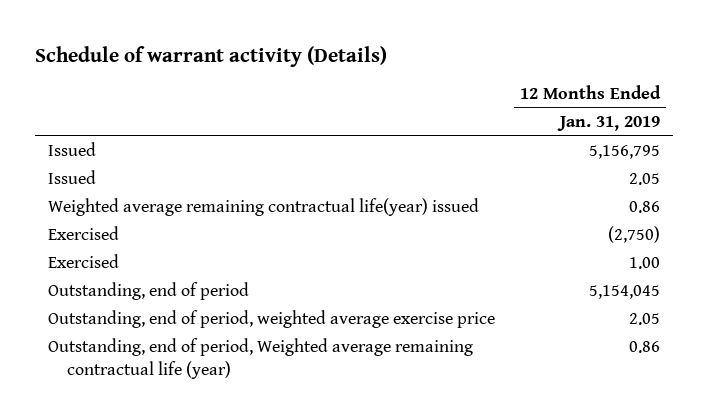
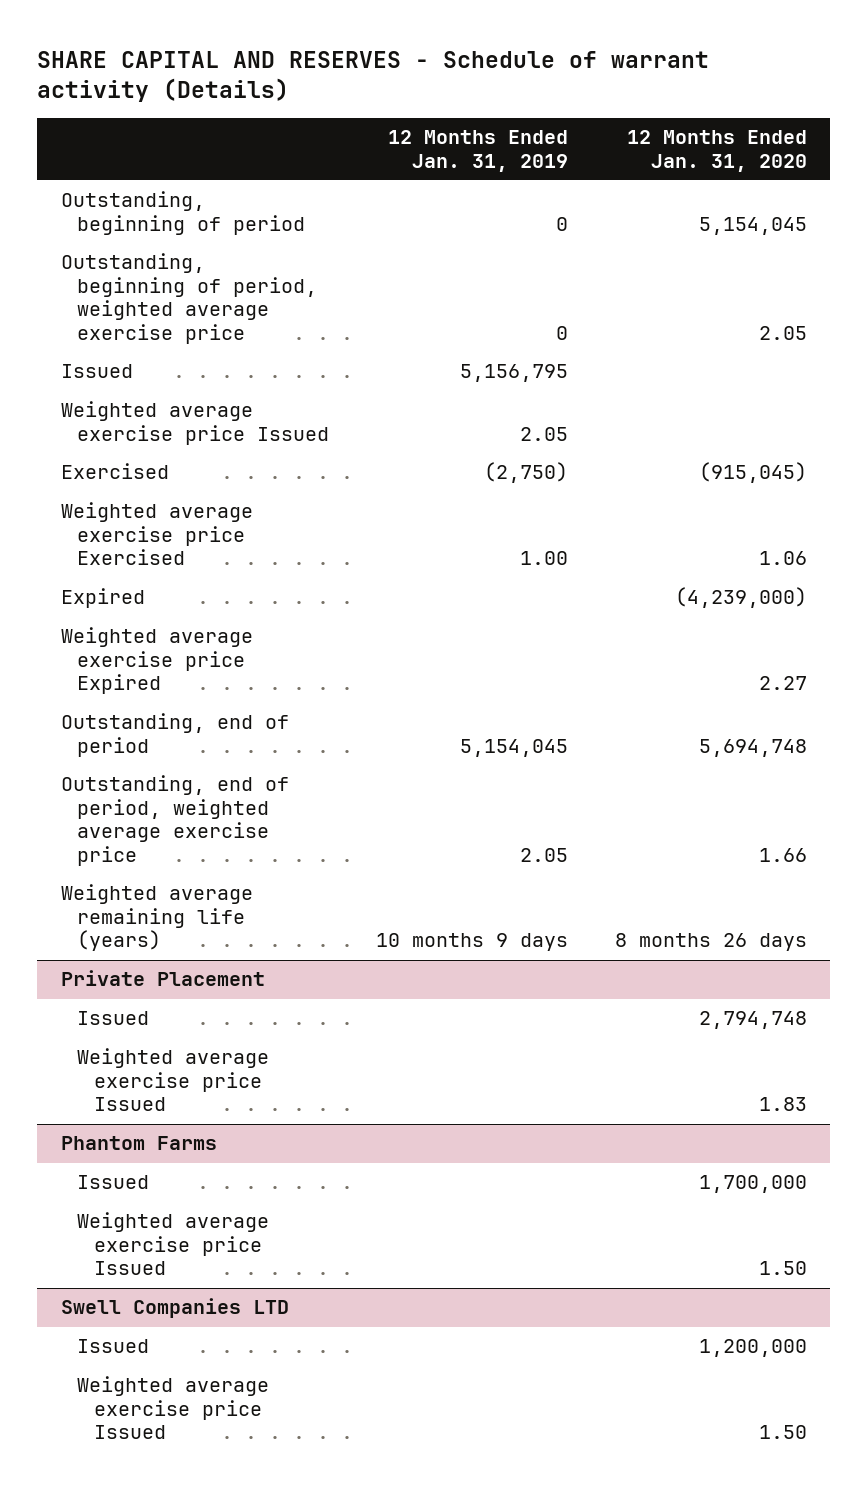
[34,46,387,68] Schedule of warrant activity (Details) -> [37,50,710,103] SHARE CAPITAL AND RESERVES - Schedule of warrant activity (Details)
none -> [626,130,807,172] 12 Months Ended Jan. 31, 2020
none -> [60,191,306,235] Outstanding, beginning of period
none -> [60,253,318,344] Outstanding, beginning of period, weighted average exercise price
[47,198,479,217] Weighted average remaining contractual life(year) issued -> none
[47,170,96,185] Issued -> [60,401,330,445] Weighted average exercise price Issued
[47,254,119,269] Exercised -> [60,502,253,566] Weighted average exercise price Exercised
none -> [60,588,145,609] Expired
none -> [60,627,253,695] Weighted average exercise price Expired
[47,338,473,380] Outstanding, end of period, Weighted average remaining contractual life (year) -> [60,884,253,952] Weighted average remaining life (years)
[628,341,660,354] 0.86 -> [376,933,569,952] 10 months 9 days
none -> [60,970,265,987] Private Placement
none -> [77,1011,150,1026] Issued
none -> [77,1048,270,1112] Weighted average exercise price Issued
none -> [60,1136,217,1151] Phantom Farms
none -> [77,1175,150,1190] Issued
none -> [77,1212,270,1276] Weighted average exercise price Issued
none -> [60,1298,289,1319] Swell Companies LTD
none -> [77,1339,150,1354] Issued
none -> [77,1376,270,1440] Weighted average exercise price Issued

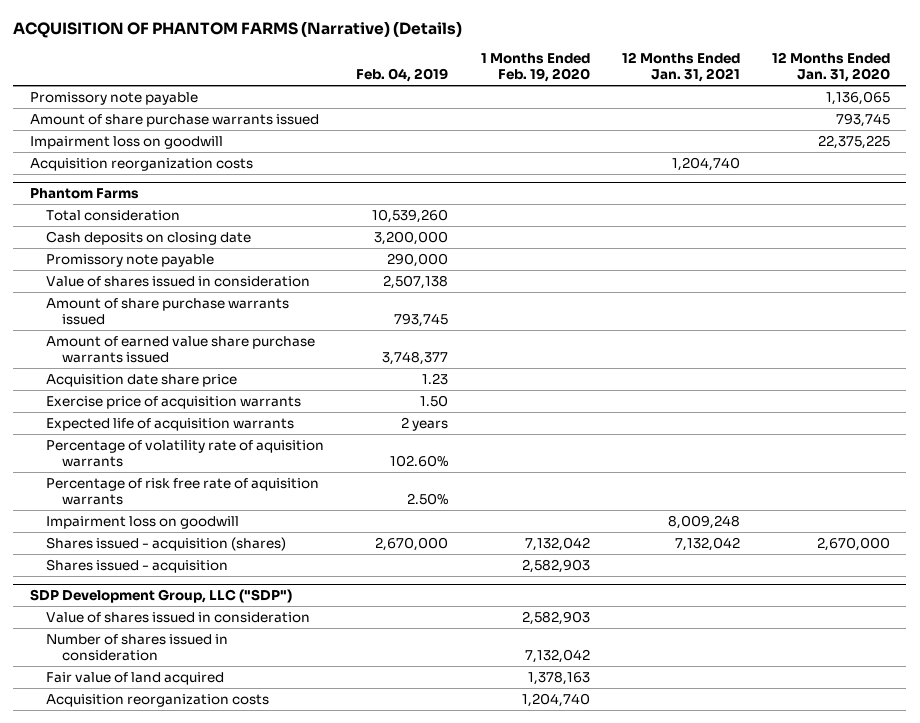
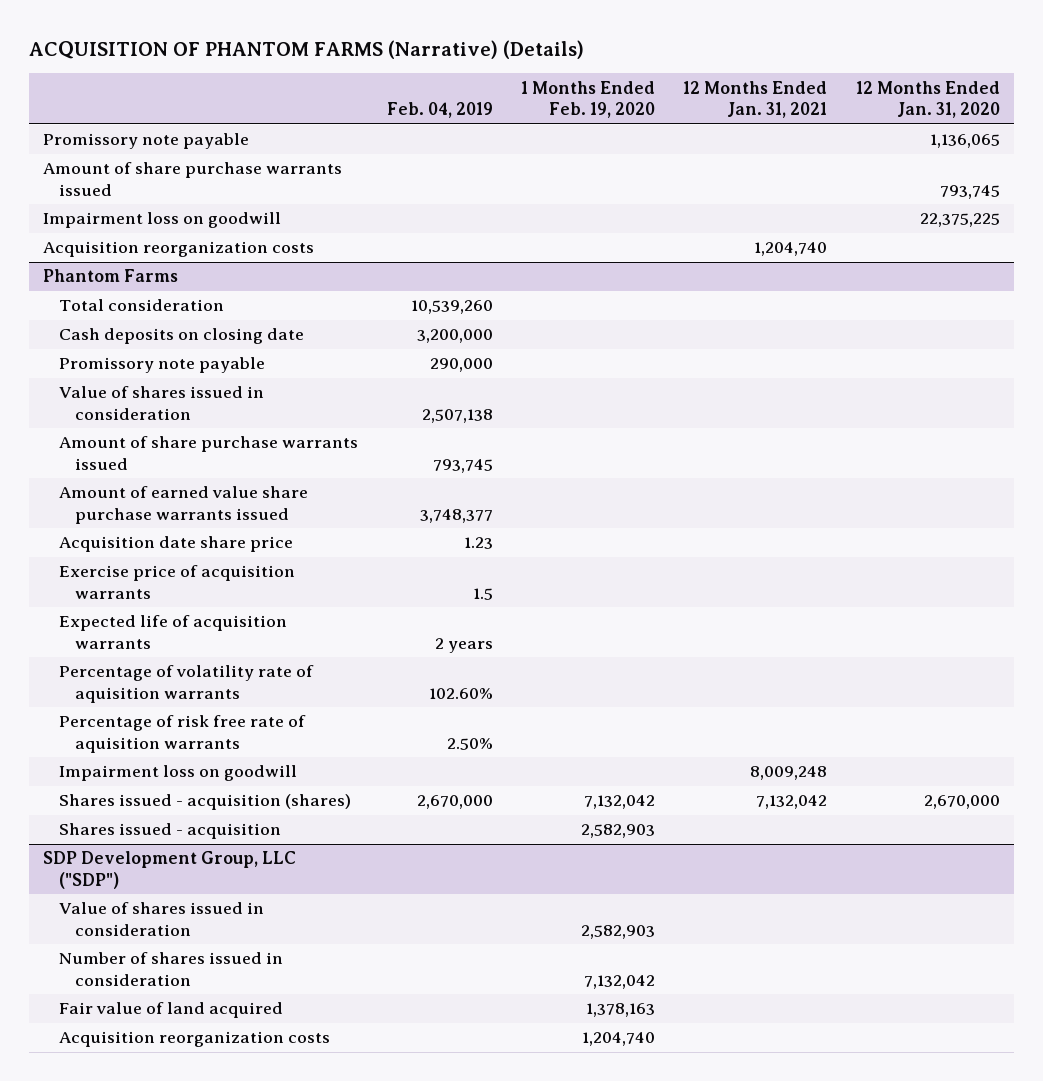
[420,394,449,407] 1.50 -> [472,588,493,601] 1.5

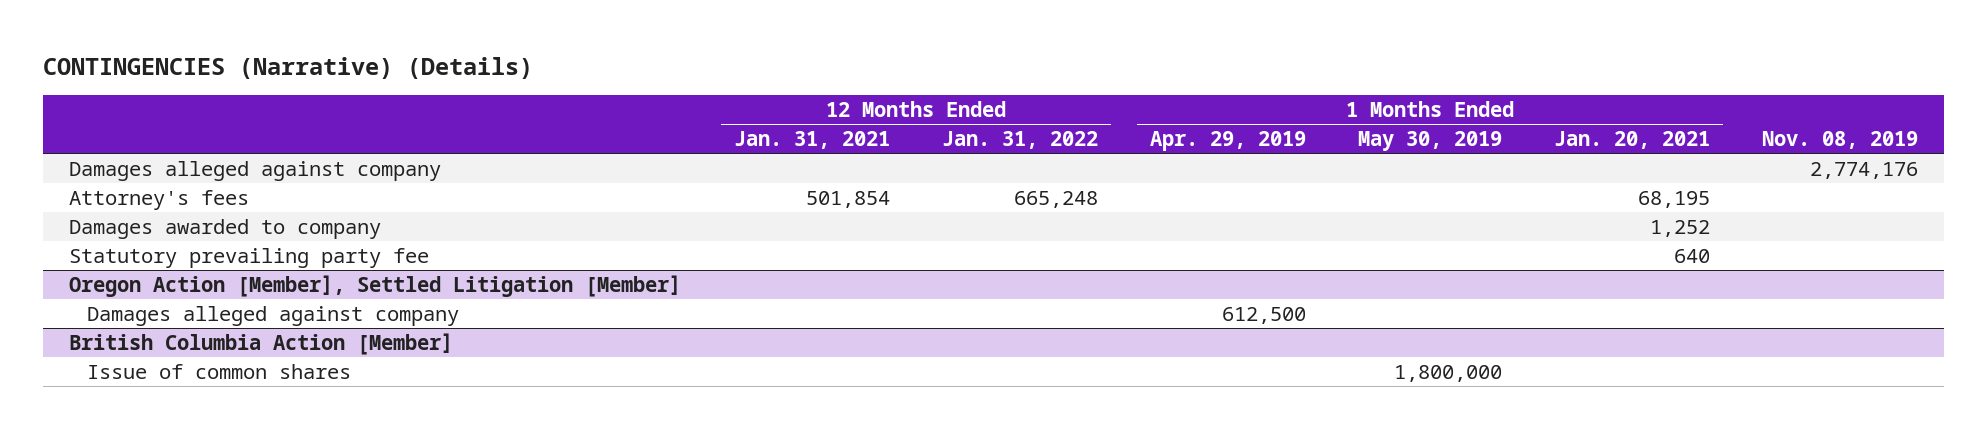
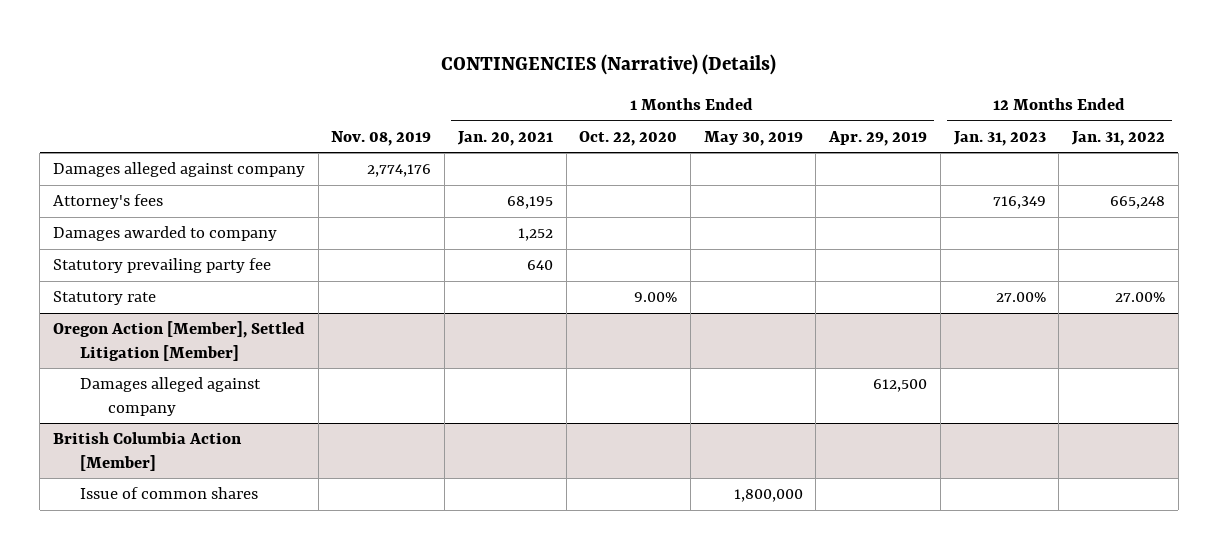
[733,131,890,150] Jan. 31, 2021 -> none
none -> [579,130,678,146] Oct. 22, 2020
none -> [952,130,1046,146] Jan. 31, 2023
none -> [53,291,157,306] Statutory rate

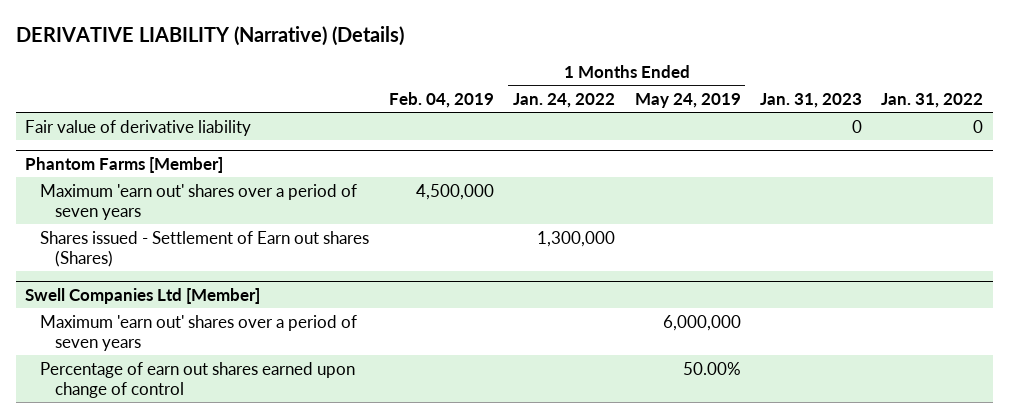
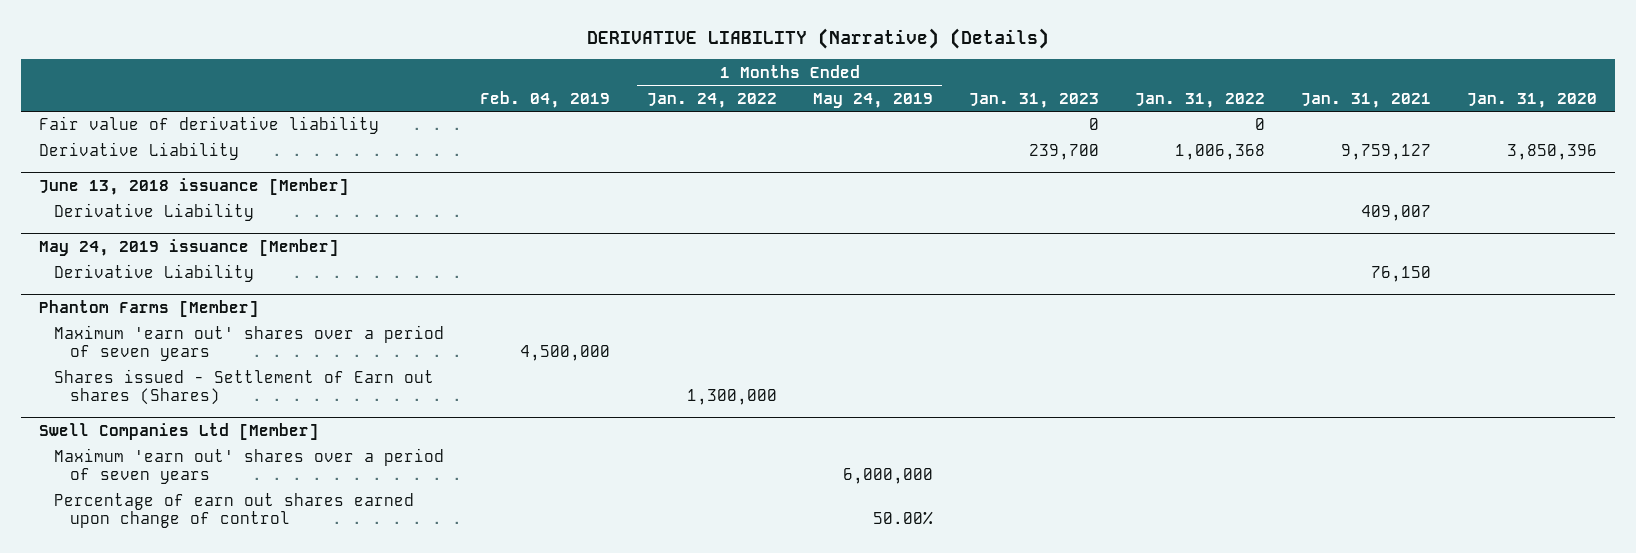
none -> [1301,92,1432,108] Jan. 31, 2021
none -> [1467,92,1598,108] Jan. 31, 2020
none -> [38,142,239,161] Derivative Liability
none -> [38,178,349,196] June 13, 2018 issuance [Member]
none -> [54,203,255,222] Derivative Liability
none -> [38,239,339,257] May 24, 2019 issuance [Member]
none -> [54,264,255,283] Derivative Liability

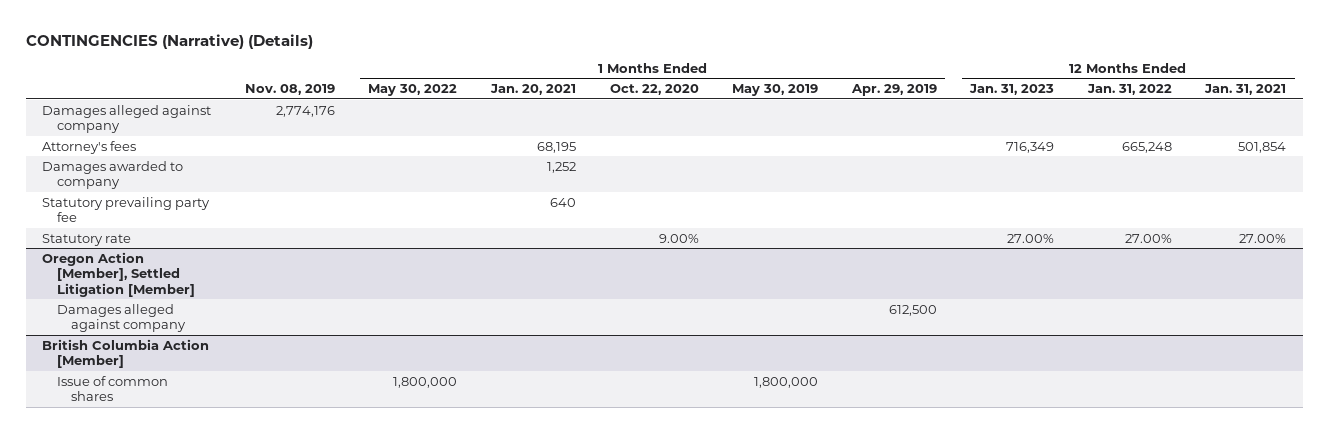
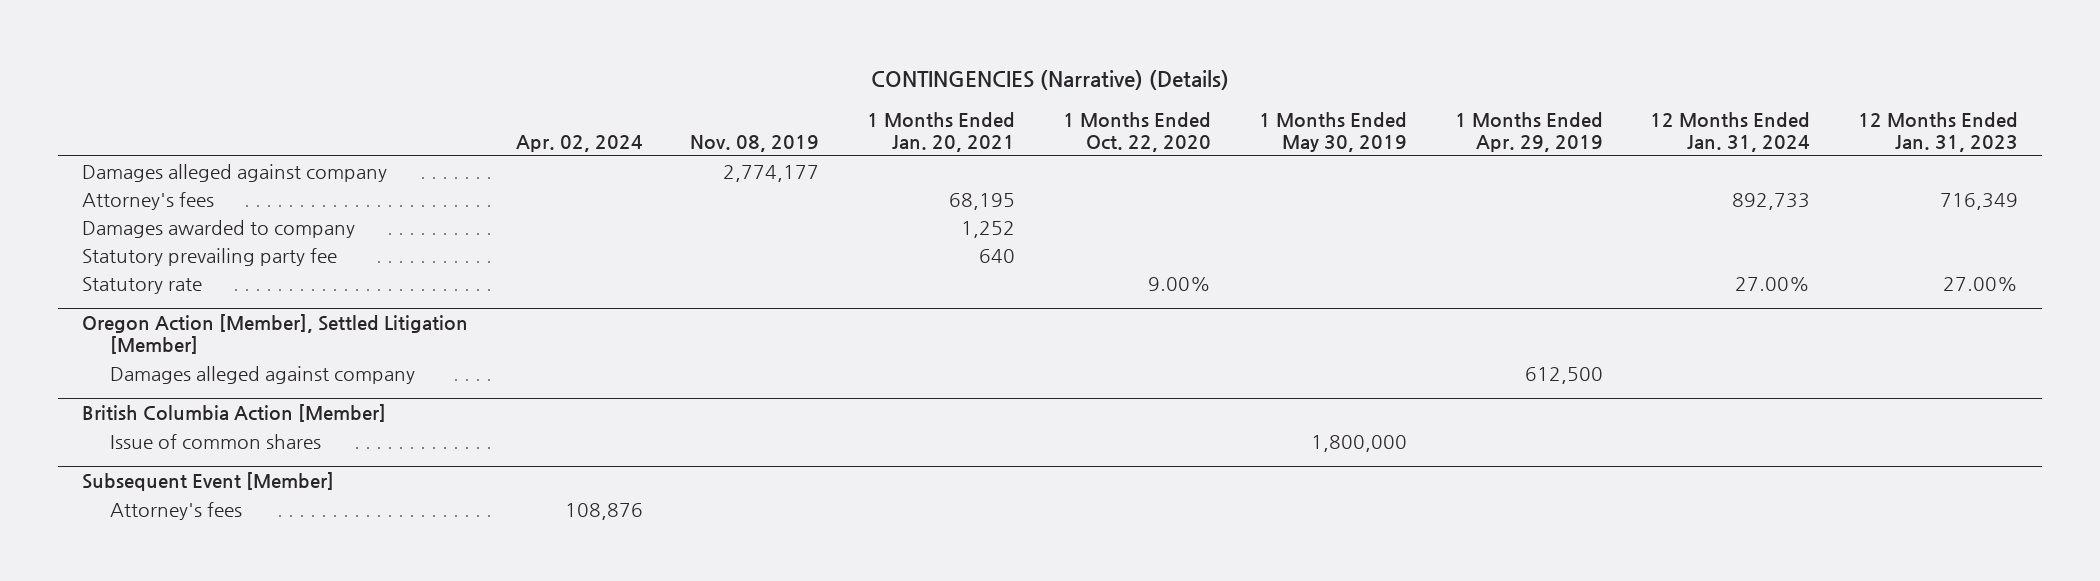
[368,84,458,97] May 30, 2022 -> none
[1086,84,1172,96] Jan. 31, 2022 -> none
[1204,84,1287,96] Jan. 31, 2021 -> none
none -> [515,135,643,153] Apr. 02, 2024
none -> [1650,111,1811,153] 12 Months Ended Jan. 31, 2024
[275,105,335,117] 2,774,176 -> [723,164,820,182] 2,774,177
none -> [81,471,334,491] Subsequent Event [Member]
none -> [109,501,242,520] Attorney's fees

